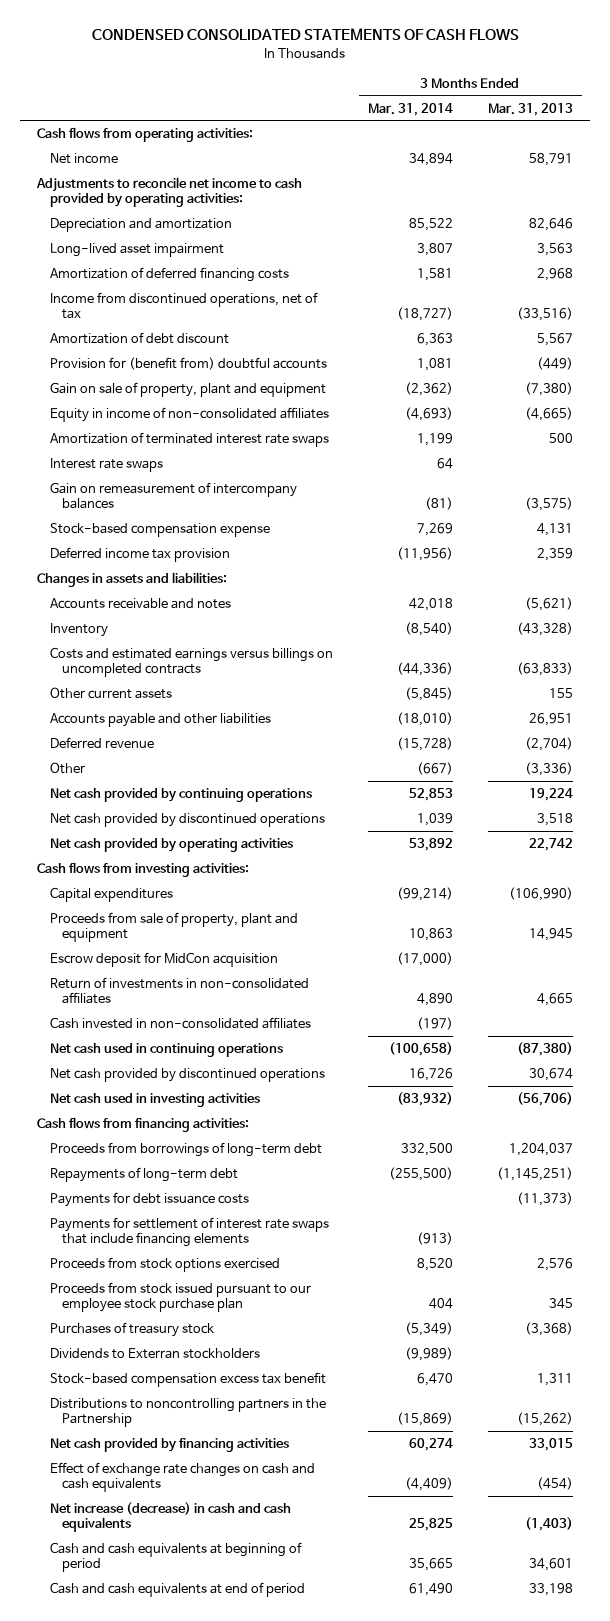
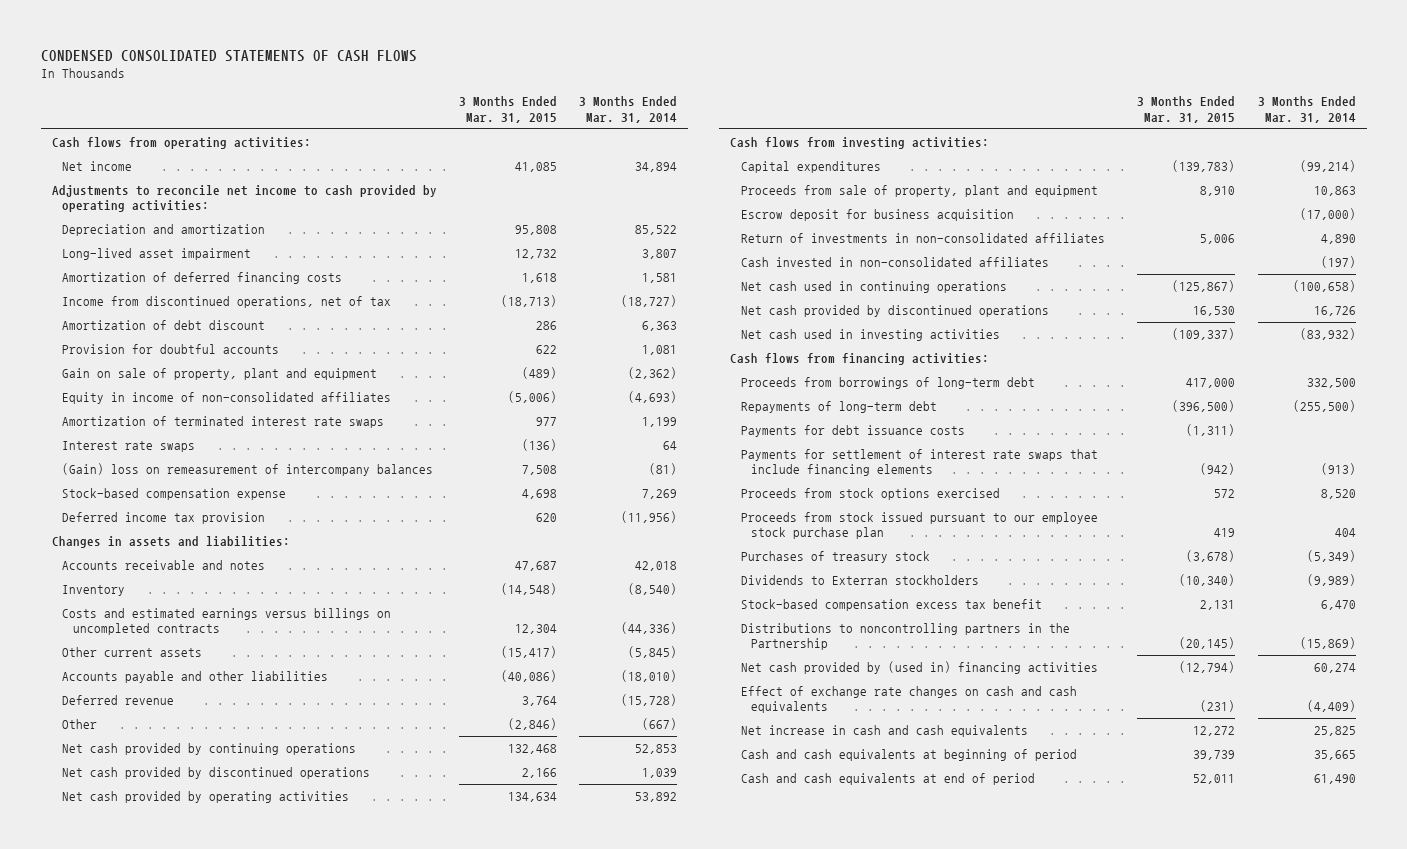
[487,102,573,116] Mar. 31, 2013 -> none
none -> [458,96,557,123] 3 Months Ended Mar. 31, 2015
[49,357,327,371] Provision for (benefit from) doubtful accounts -> [62,343,280,354] Provision for doubtful accounts
[49,482,297,510] Gain on remeasurement of intercompany balances -> [62,462,434,476] (Gain) loss on remeasurement of intercompany balances
[49,952,278,968] Escrow deposit for MidCon acquisition -> [740,208,1014,221] Escrow deposit for business acquisition
[49,1438,289,1453] Net cash provided by financing activities -> [740,660,1098,674] Net cash provided by (used in) financing activities
[49,1502,291,1533] Net increase (decrease) in cash and cash equivalents -> [740,724,1028,737] Net increase in cash and cash equivalents

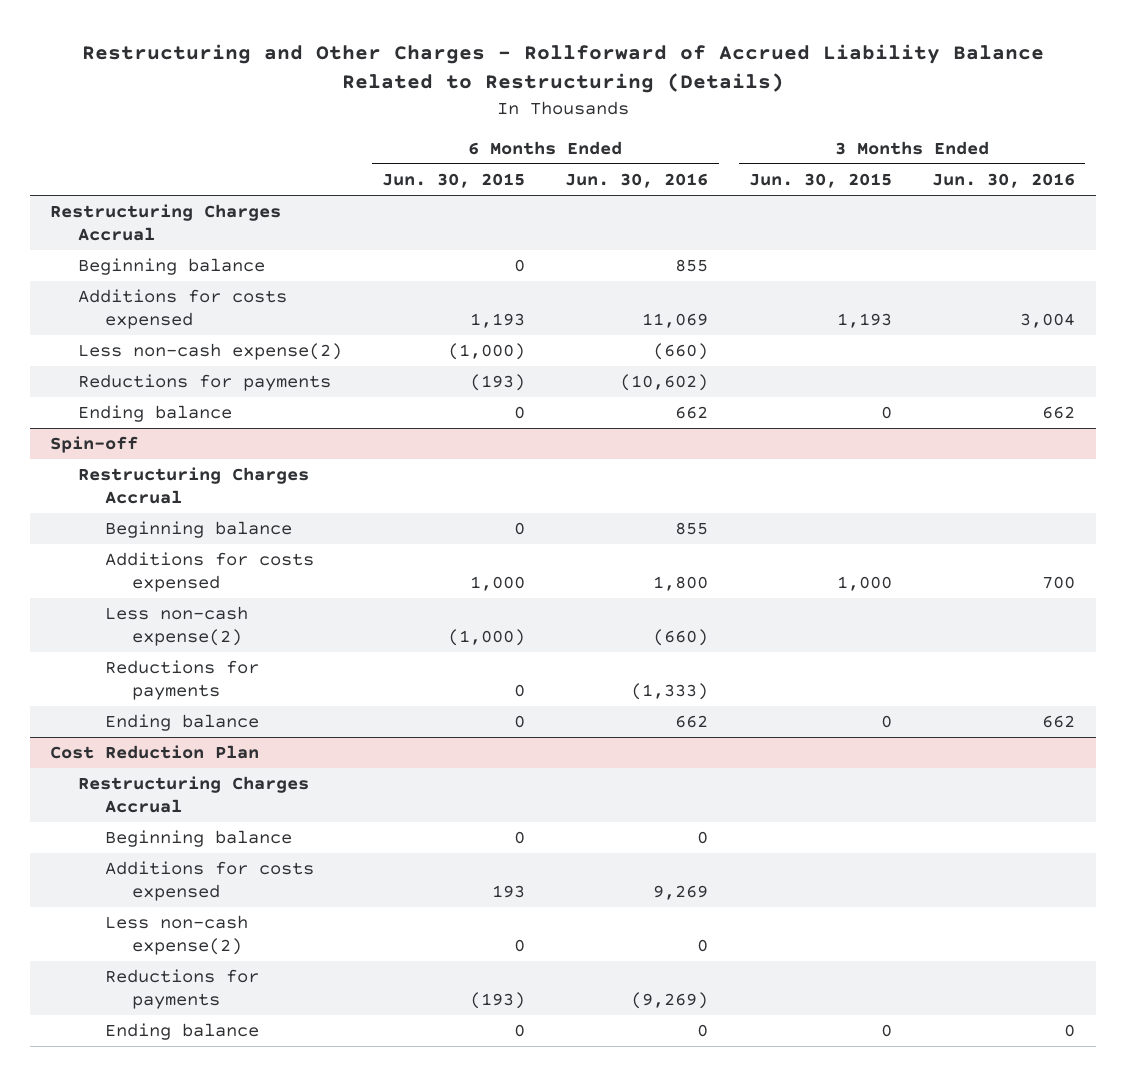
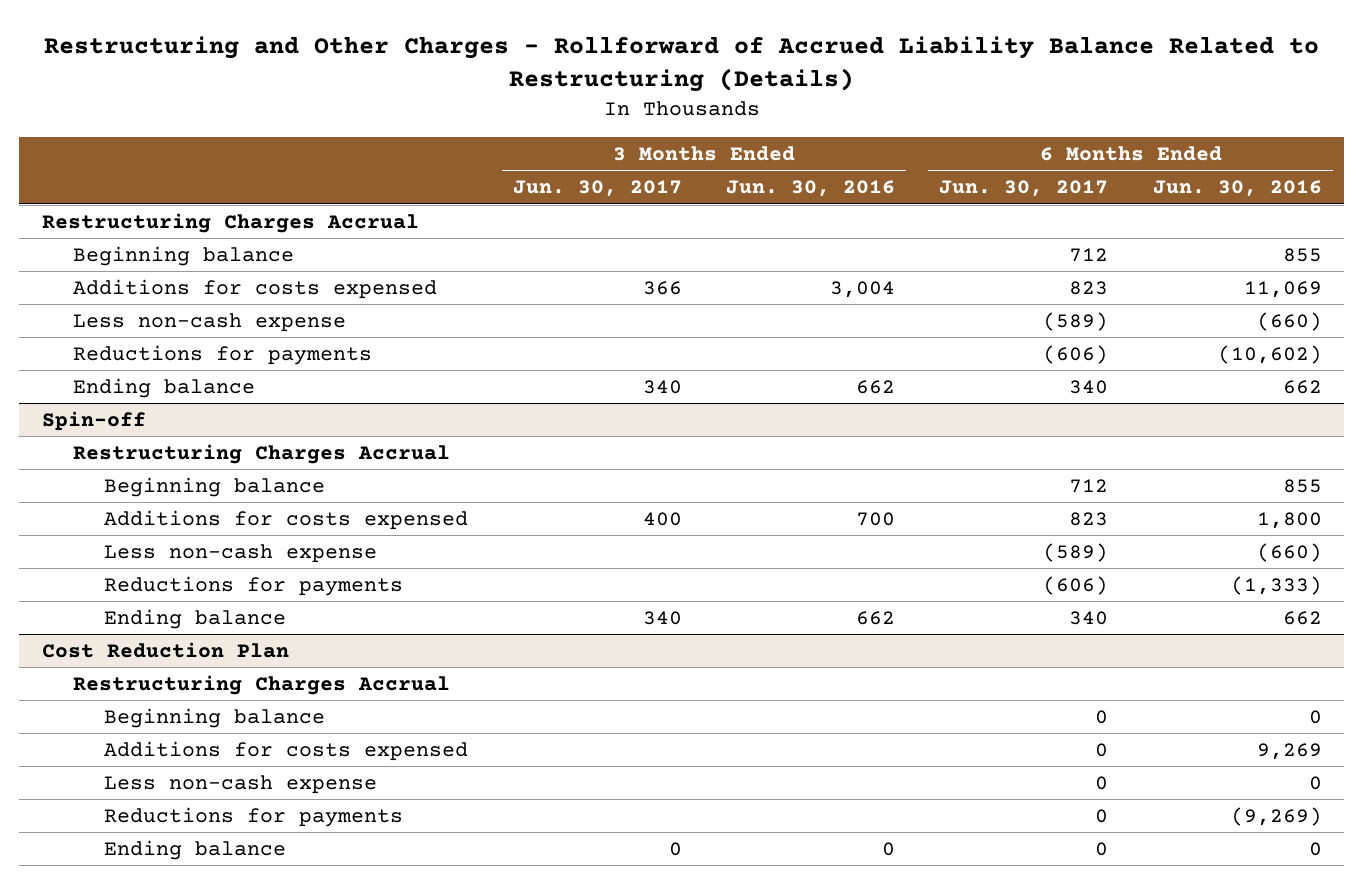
[381,173,525,189] Jun. 30, 2015 -> none
[748,173,892,189] Jun. 30, 2015 -> none
none -> [512,180,682,198] Jun. 30, 2017
none -> [939,180,1109,198] Jun. 30, 2017
[77,343,342,361] Less non-cash expense(2) -> [72,312,346,332] Less non-cash expense
[104,606,248,646] Less non-cash expense(2) -> [104,543,378,563] Less non-cash expense
[104,915,248,955] Less non-cash expense(2) -> [104,774,378,794] Less non-cash expense

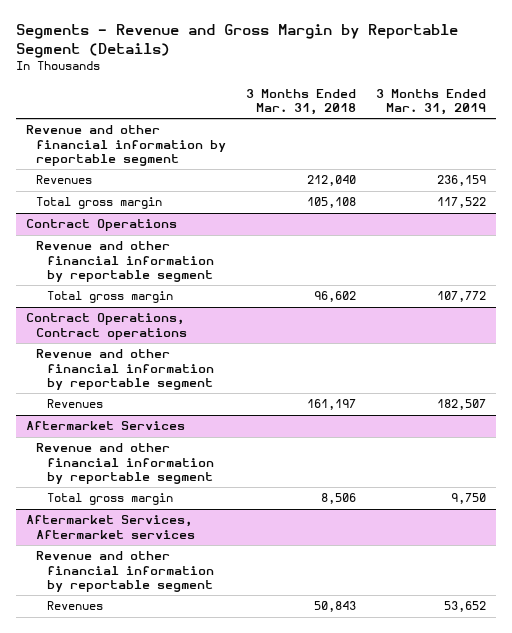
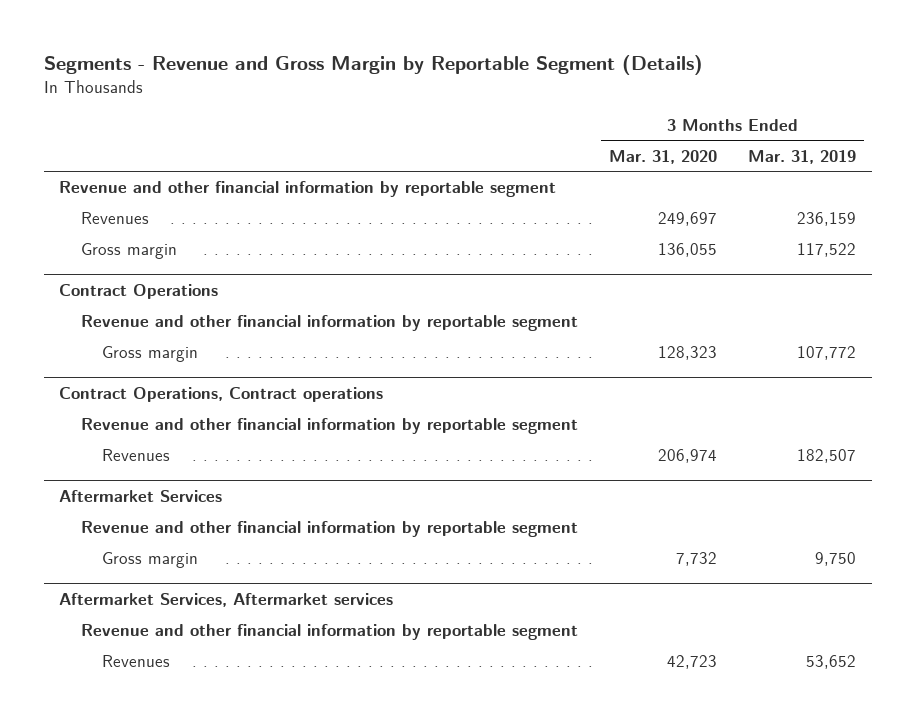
[246,88,357,116] 3 Months Ended Mar. 31, 2018 -> none
none -> [609,149,718,164] Mar. 31, 2020
[36,197,163,210] Total gross margin -> [80,243,177,260] Gross margin
[46,291,173,304] Total gross margin -> [102,346,199,363] Gross margin
[46,493,173,506] Total gross margin -> [102,552,199,569] Gross margin

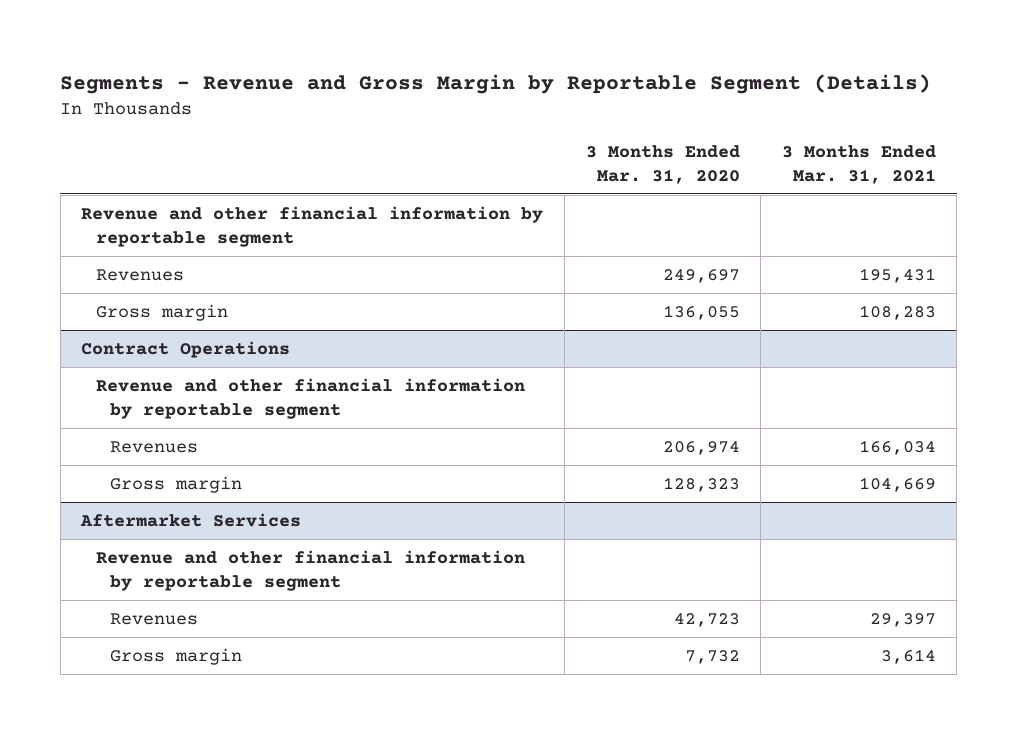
[748,149,857,164] Mar. 31, 2019 -> none
none -> [781,144,936,184] 3 Months Ended Mar. 31, 2021
[59,387,384,403] Contract Operations, Contract operations -> none
[80,418,578,435] Revenue and other financial information by reportable segment -> none
[102,346,199,363] Gross margin -> [109,476,242,494] Gross margin
[59,593,394,608] Aftermarket Services, Aftermarket services -> none
[80,624,578,641] Revenue and other financial information by reportable segment -> none
[102,552,199,569] Gross margin -> [109,648,242,666] Gross margin

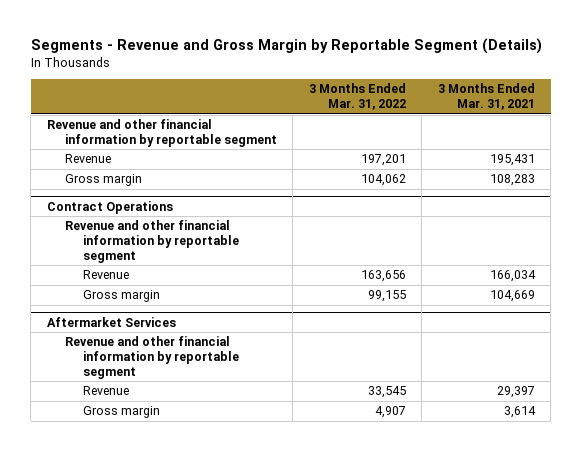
[585,144,740,184] 3 Months Ended Mar. 31, 2020 -> none
none -> [308,83,406,111] 3 Months Ended Mar. 31, 2022
[95,269,184,282] Revenues -> [64,154,111,164] Revenue
[109,441,198,454] Revenues -> [83,270,130,280] Revenue
[109,613,198,626] Revenues -> [83,386,130,396] Revenue

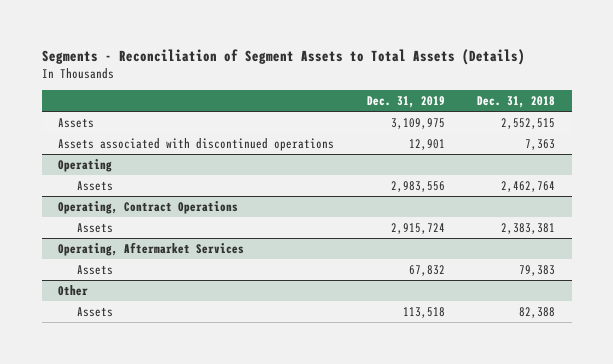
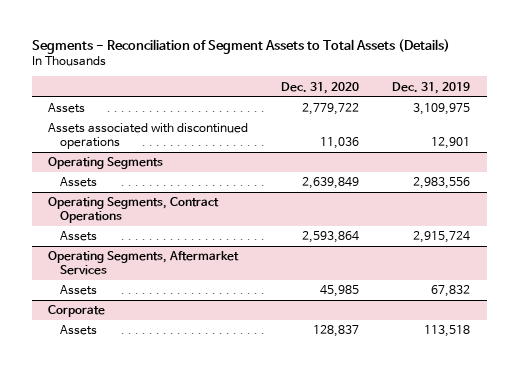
[477,96,556,109] Dec. 31, 2018 -> none
none -> [281,81,360,94] Dec. 31, 2020
[57,158,112,172] Operating -> [48,157,164,170] Operating Segments
[57,200,238,214] Operating, Contract Operations -> [48,197,220,224] Operating Segments, Contract Operations
[57,241,244,256] Operating, Aftermarket Services -> [48,251,240,276] Operating Segments, Aftermarket Services
[57,284,88,296] Other -> [48,305,106,318] Corporate

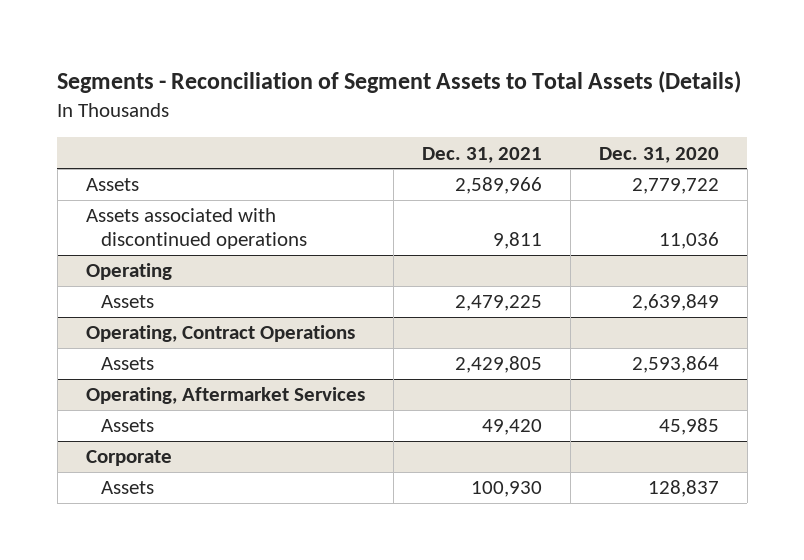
[392,81,471,94] Dec. 31, 2019 -> none
none -> [421,146,542,163] Dec. 31, 2021
[48,157,164,170] Operating Segments -> [85,263,172,281] Operating
[48,197,220,224] Operating Segments, Contract Operations -> [85,325,355,343] Operating, Contract Operations
[48,251,240,276] Operating Segments, Aftermarket Services -> [85,387,365,405] Operating, Aftermarket Services

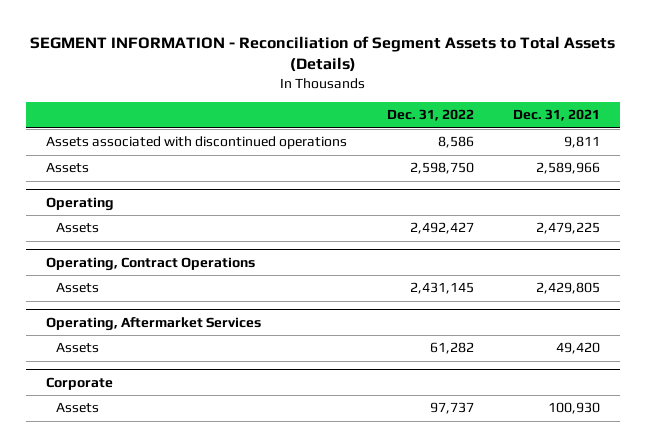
[57,71,742,94] Segments - Reconciliation of Segment Assets to Total Assets (Details) -> [30,35,616,73] SEGMENT INFORMATION - Reconciliation of Segment Assets to Total Assets (Details)
[598,146,719,163] Dec. 31, 2020 -> none
none -> [386,109,474,122] Dec. 31, 2022
[85,178,139,192] Assets -> [45,162,89,174] Assets

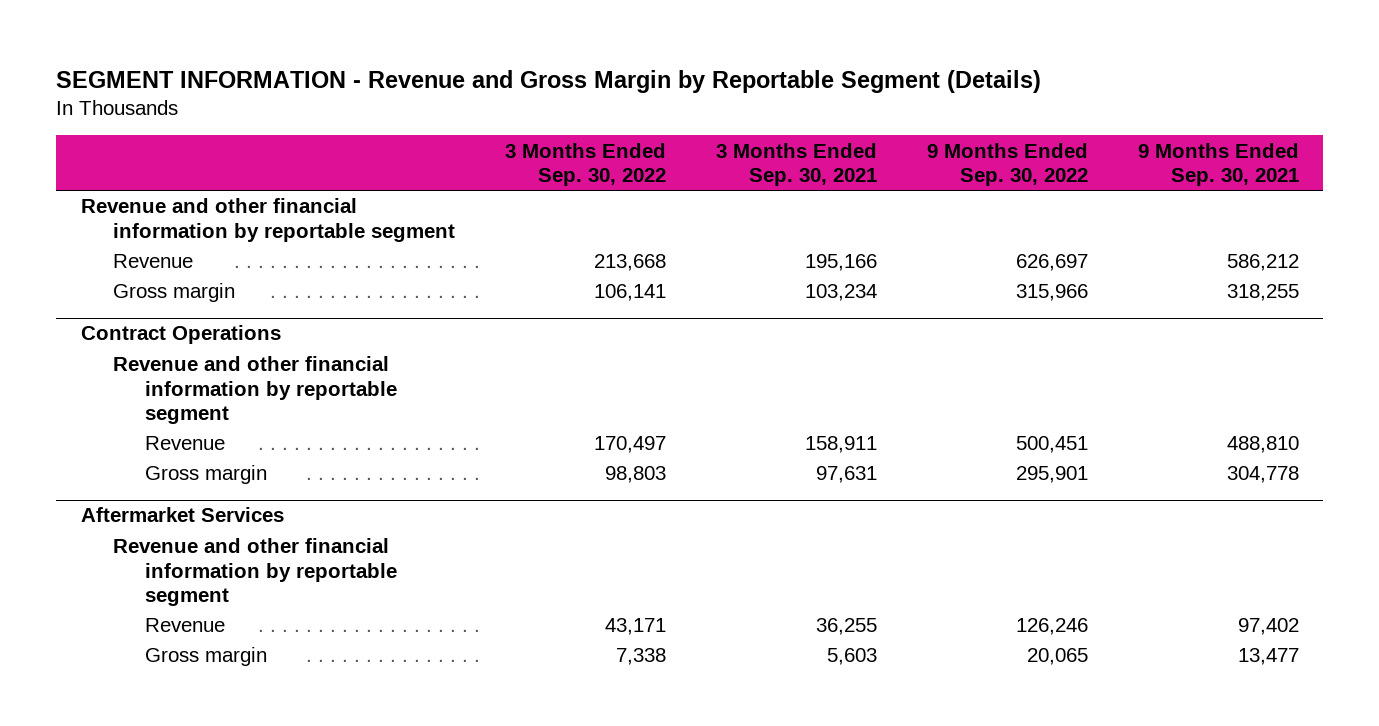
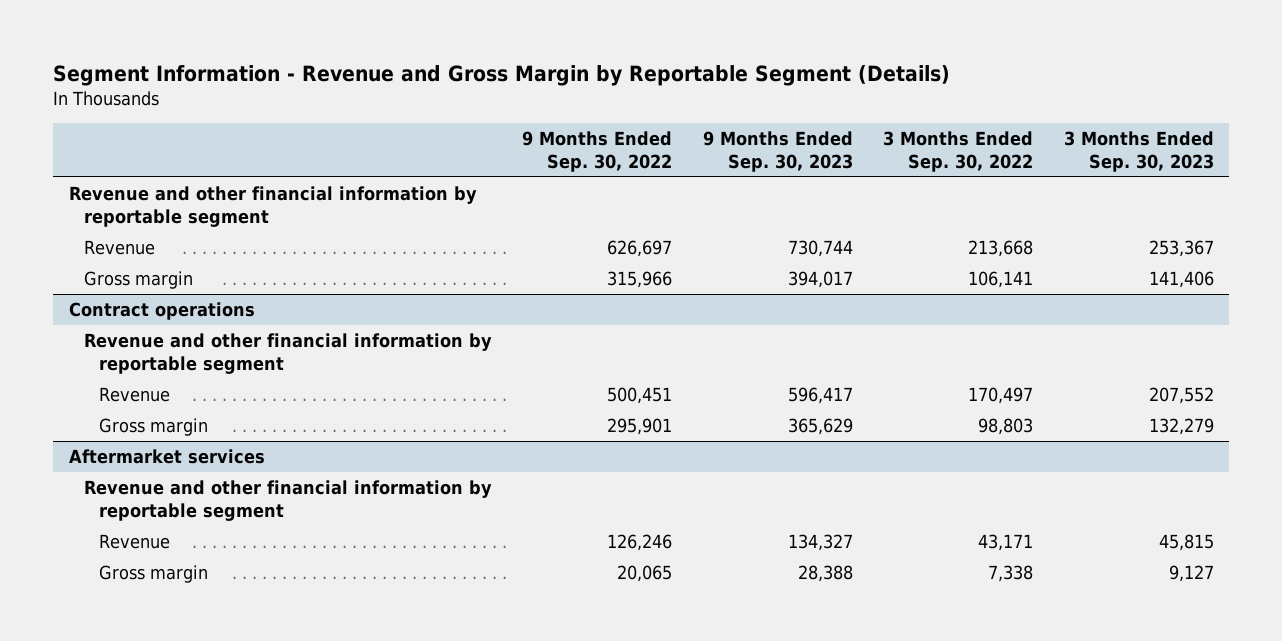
[55,69,1041,93] SEGMENT INFORMATION - Revenue and Gross Margin by Reportable Segment (Details) -> [53,65,951,87] Segment Information - Revenue and Gross Margin by Reportable Segment (Details)
[715,142,877,187] 3 Months Ended Sep. 30, 2021 -> none
[1137,142,1299,187] 9 Months Ended Sep. 30, 2021 -> none
none -> [702,130,853,172] 9 Months Ended Sep. 30, 2023
none -> [1063,130,1214,172] 3 Months Ended Sep. 30, 2023
[80,325,281,345] Contract Operations -> [68,302,255,321] Contract operations
[80,507,284,523] Aftermarket Services -> [68,449,265,465] Aftermarket services

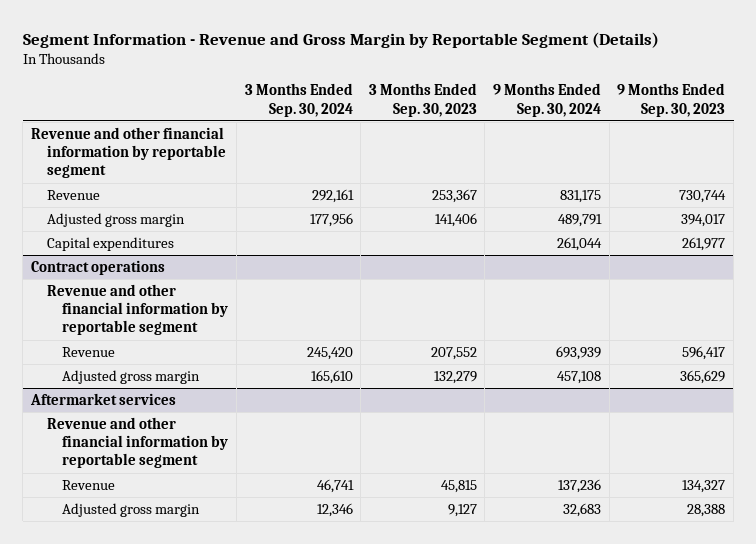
[522,130,673,172] 9 Months Ended Sep. 30, 2022 -> none
[883,130,1034,172] 3 Months Ended Sep. 30, 2022 -> none
none -> [244,83,353,117] 3 Months Ended Sep. 30, 2024
none -> [493,83,602,117] 9 Months Ended Sep. 30, 2024
[84,271,194,290] Gross margin -> [46,212,185,227] Adjusted gross margin
none -> [46,236,174,251] Capital expenditures
[99,418,209,437] Gross margin -> [62,369,201,384] Adjusted gross margin
[99,565,209,584] Gross margin -> [62,502,201,517] Adjusted gross margin

